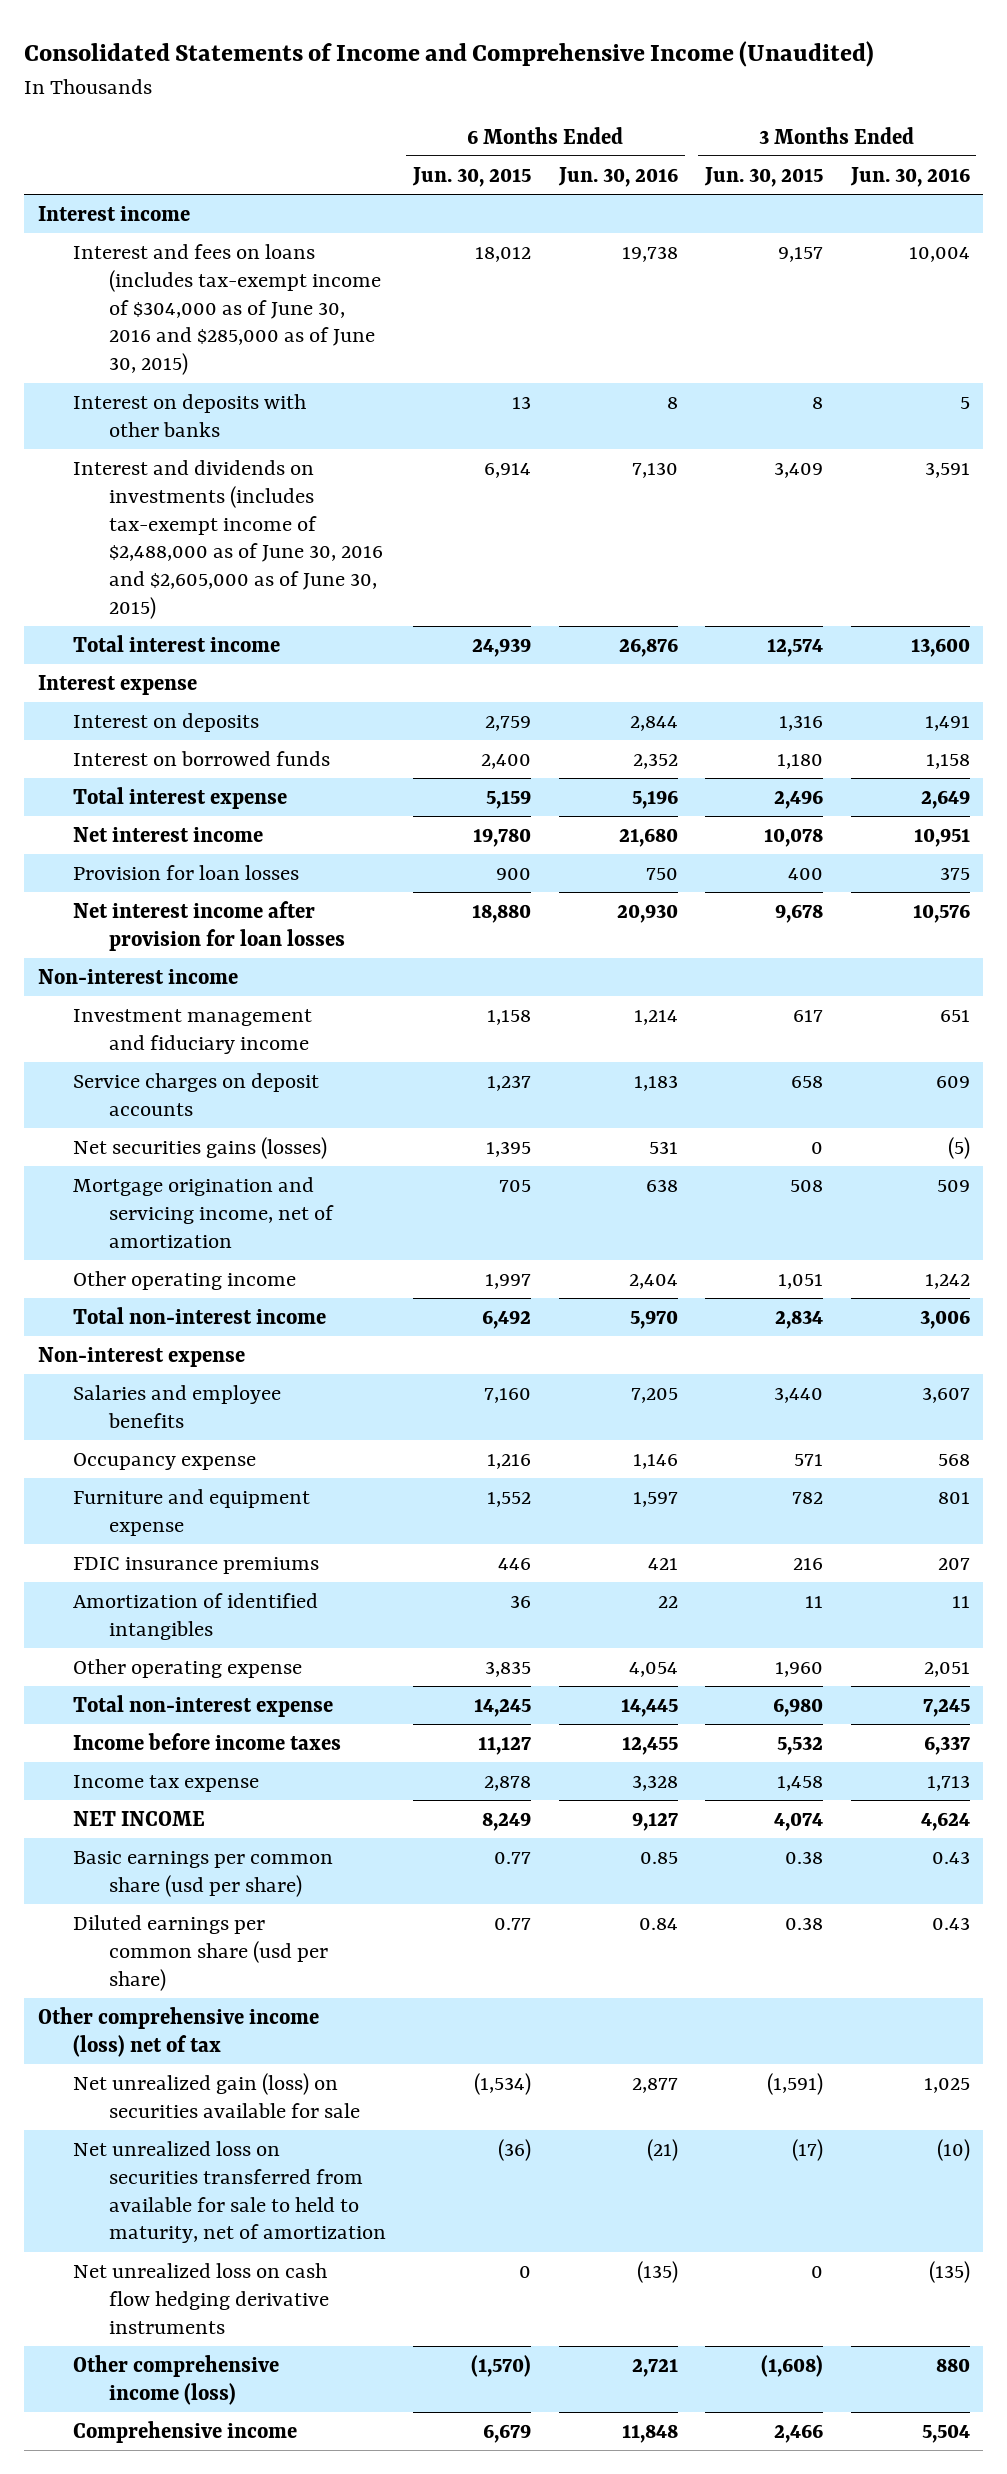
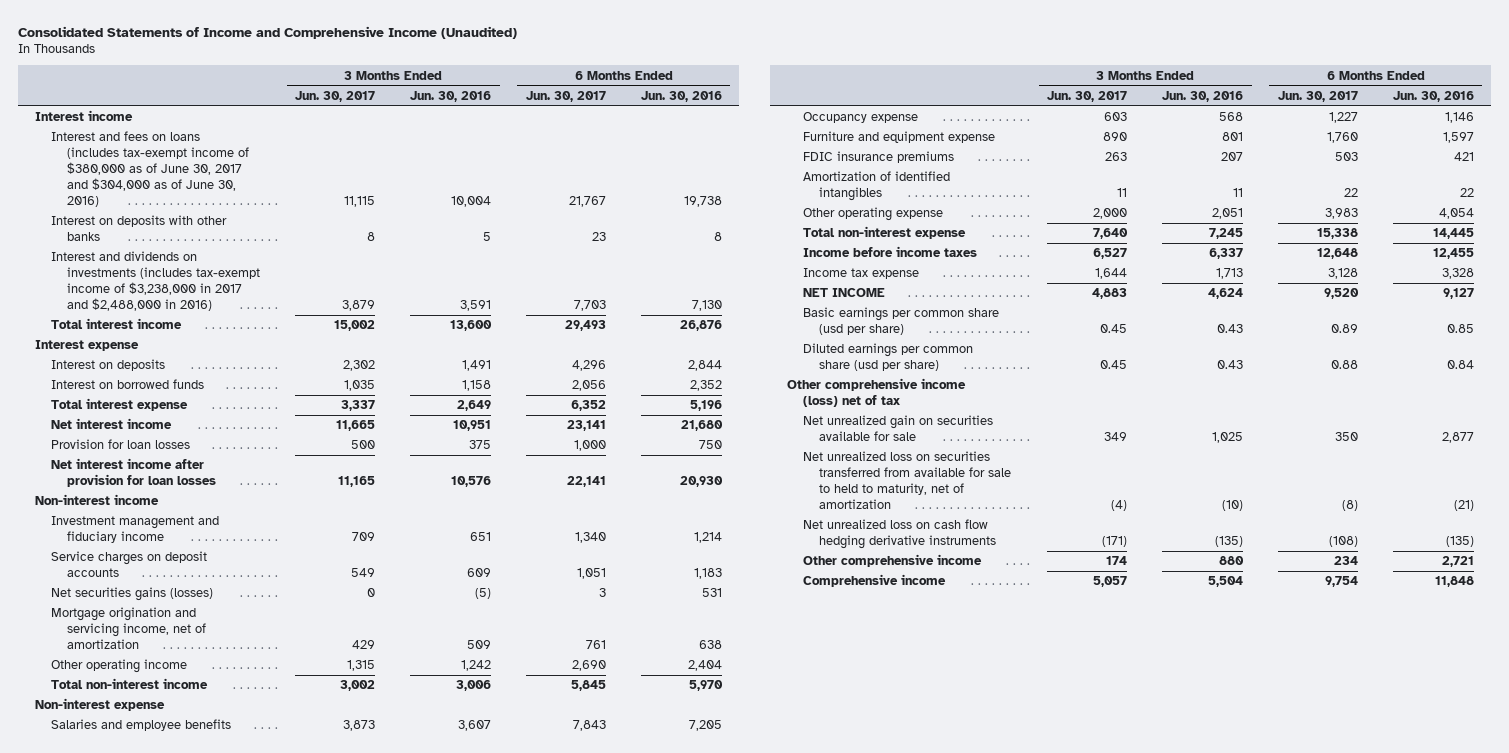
[412,167,532,188] Jun. 30, 2015 -> none
[704,167,824,188] Jun. 30, 2015 -> none
none -> [295,90,376,102] Jun. 30, 2017
none -> [525,90,606,102] Jun. 30, 2017
[73,244,381,376] Interest and fees on loans (includes tax-exempt income of $304,000 as of June 30, 2016 and $285,000 as of June 30, 2015) -> [51,131,250,207] Interest and fees on loans (includes tax-exempt income of $380,000 as of June 30, 2017 and $304,000 as of June 30, 2016)
[73,460,383,620] Interest and dividends on investments (includes tax-exempt income of $2,488,000 as of June 30, 2016 and $2,605,000 as of June 30, 2015) -> [51,251,261,311] Interest and dividends on investments (includes tax-exempt income of $3,238,000 in 2017 and $2,488,000 in 2016)
[73,2073,360,2118] Net unrealized gain (loss) on securities available for sale -> [803,415,994,442] Net unrealized gain on securities available for sale
[73,2355,280,2405] Other comprehensive income (loss) -> [803,554,983,568] Other comprehensive income

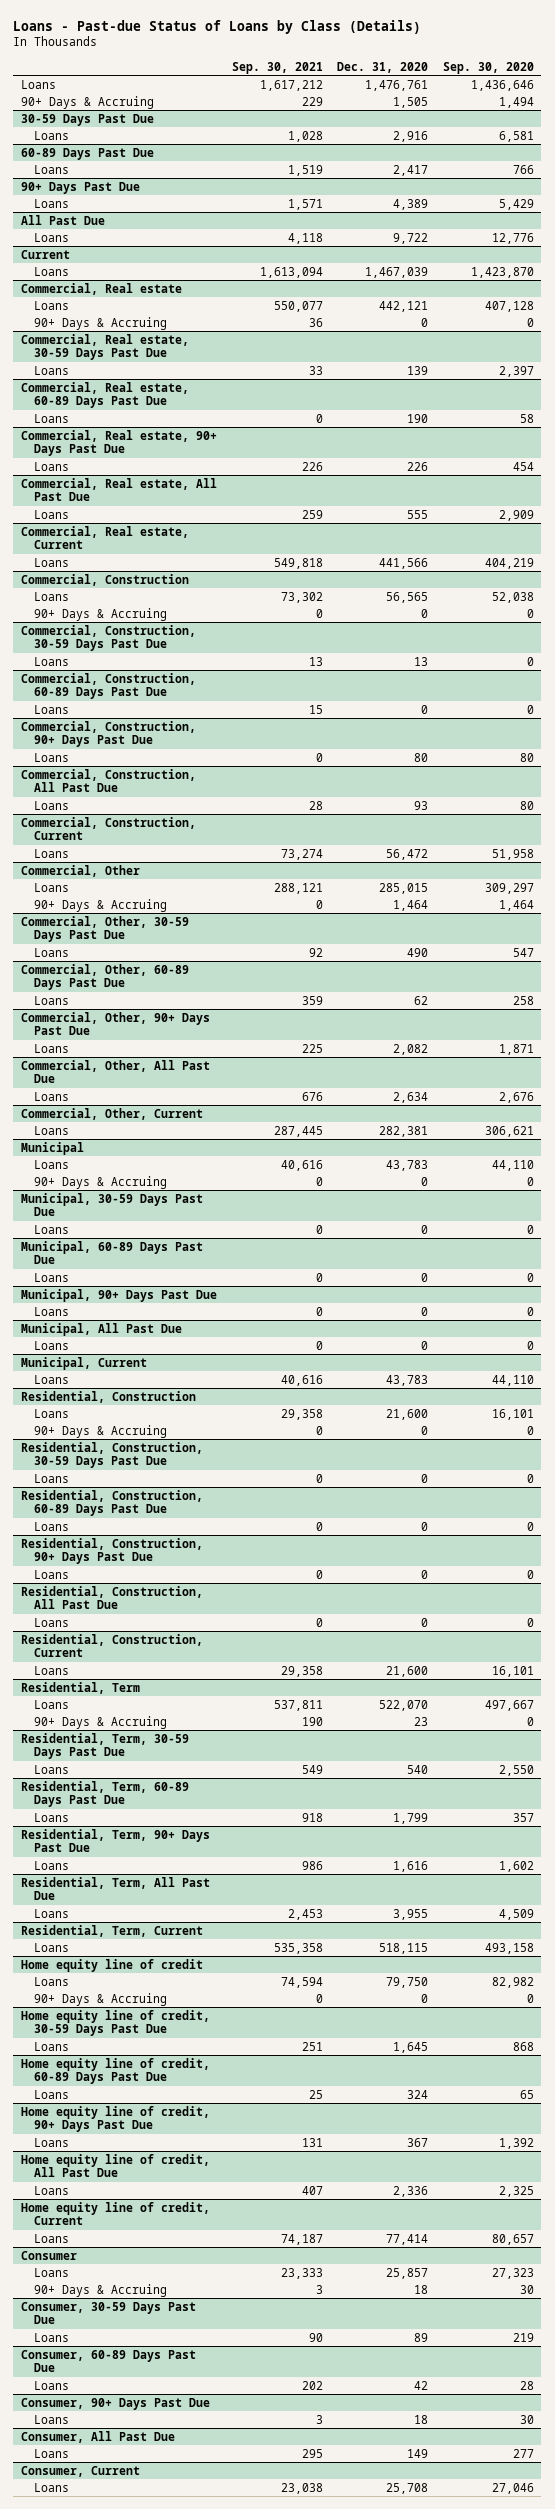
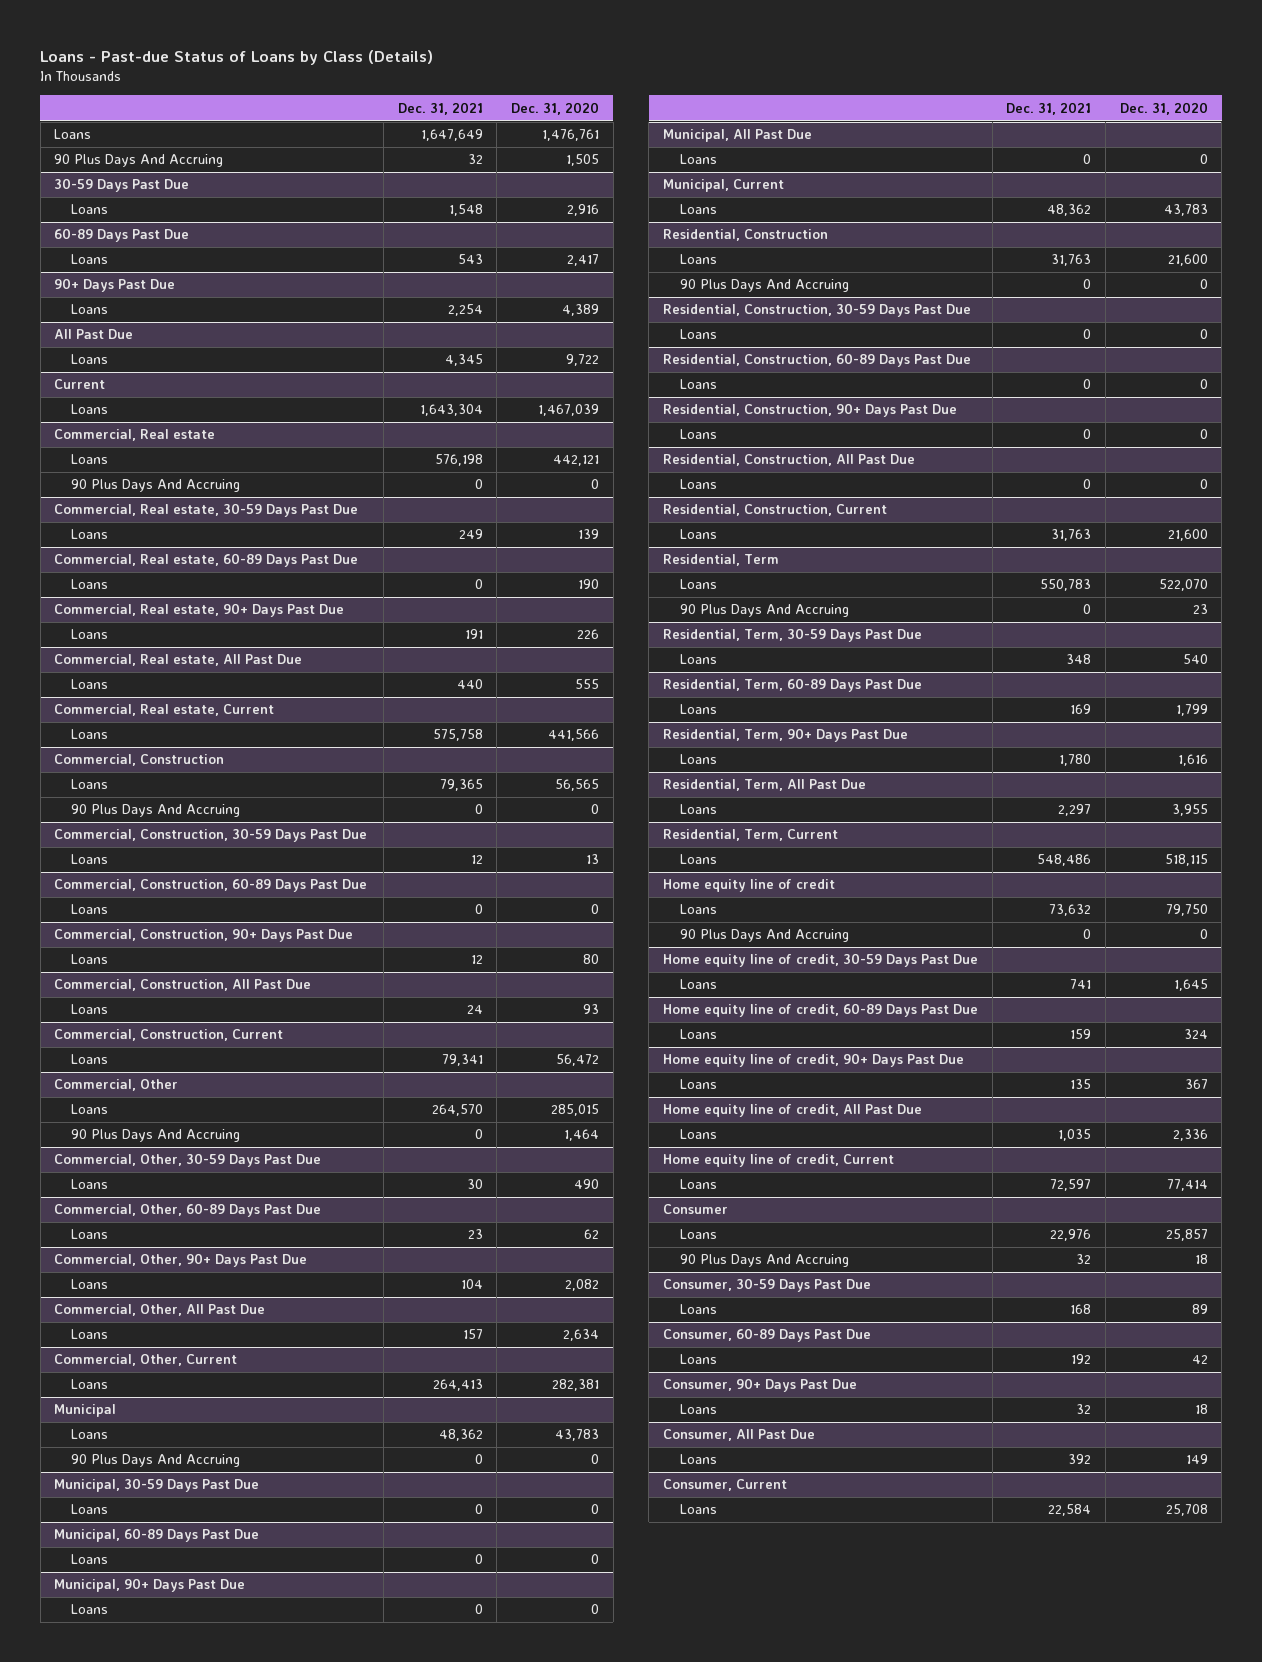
[231,61,323,74] Sep. 30, 2021 -> none
[442,61,534,74] Sep. 30, 2020 -> none
none -> [397,101,483,115] Dec. 31, 2021
[20,95,154,109] 90+ Days & Accruing -> [54,154,224,168] 90 Plus Days And Accruing
[33,316,167,330] 90+ Days & Accruing -> [71,479,241,493] 90 Plus Days And Accruing
[33,607,167,621] 90+ Days & Accruing -> [71,804,241,818] 90 Plus Days And Accruing
[33,898,167,912] 90+ Days & Accruing -> [71,1129,241,1143] 90 Plus Days And Accruing
[33,1175,167,1189] 90+ Days & Accruing -> [71,1454,241,1468] 90 Plus Days And Accruing
[33,1424,167,1438] 90+ Days & Accruing -> [679,279,849,293] 90 Plus Days And Accruing
[33,1715,167,1729] 90+ Days & Accruing -> [679,604,849,618] 90 Plus Days And Accruing
[33,1992,167,2006] 90+ Days & Accruing -> [679,929,849,943] 90 Plus Days And Accruing
[33,2283,167,2297] 90+ Days & Accruing -> [679,1254,849,1268] 90 Plus Days And Accruing

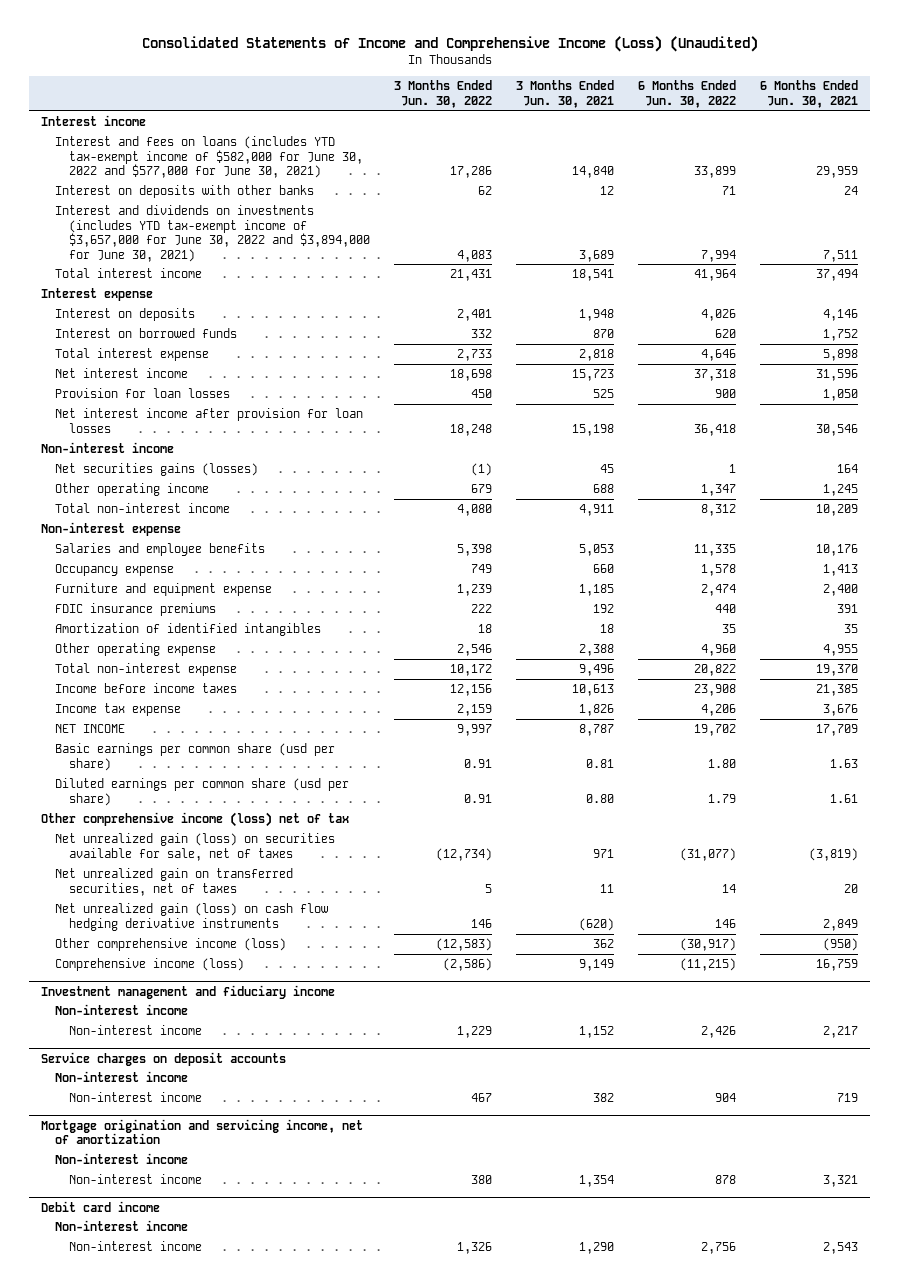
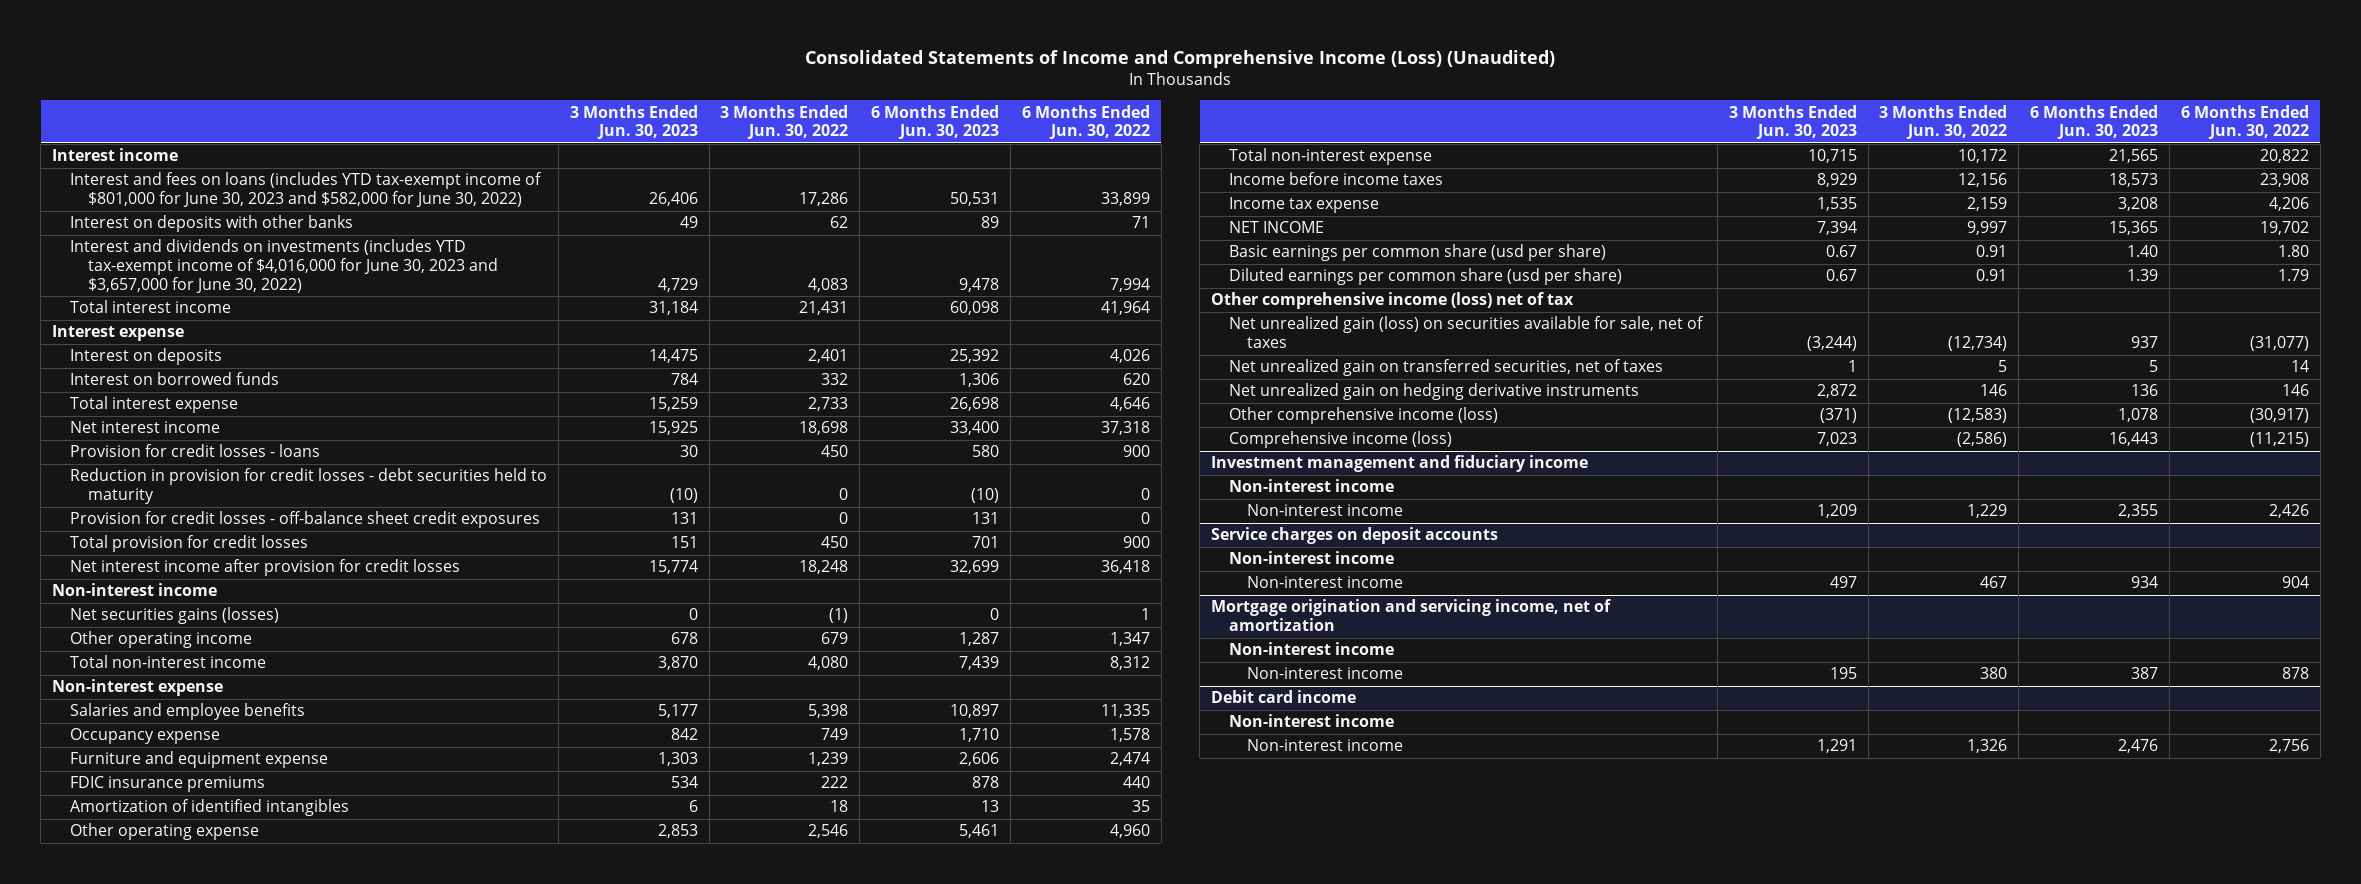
[516,80,615,108] 3 Months Ended Jun. 30, 2021 -> none
[760,80,859,108] 6 Months Ended Jun. 30, 2021 -> none
none -> [569,104,698,140] 3 Months Ended Jun. 30, 2023
none -> [871,104,1000,140] 6 Months Ended Jun. 30, 2023
[55,136,364,179] Interest and fees on loans (includes YTD tax-exempt income of $582,000 for June 30, 2022 and $577,000 for June 30, 2021) -> [69,172,542,208] Interest and fees on loans (includes YTD tax-exempt income of $801,000 for June 30, 2023 and $582,000 for June 30, 2022)
[55,205,371,262] Interest and dividends on investments (includes YTD tax-exempt income of $3,657,000 for June 30, 2022 and $3,894,000 for June 30, 2021) -> [69,239,498,293] Interest and dividends on investments (includes YTD tax-exempt income of $4,016,000 for June 30, 2023 and $3,657,000 for June 30, 2022)
[55,388,231,399] Provision for loan losses -> [69,444,320,458] Provision for credit losses - loans
none -> [69,468,547,505] Reduction in provision for credit losses - debt securities held to maturity
none -> [69,511,540,529] Provision for credit losses - off-balance sheet credit exposures
none -> [69,535,308,553] Total provision for credit losses
[55,408,364,433] Net interest income after provision for loan losses -> [69,559,460,577] Net interest income after provision for credit losses
[55,903,329,931] Net unrealized gain (loss) on cash flow hedging derivative instruments -> [1228,383,1639,401] Net unrealized gain on hedging derivative instruments

